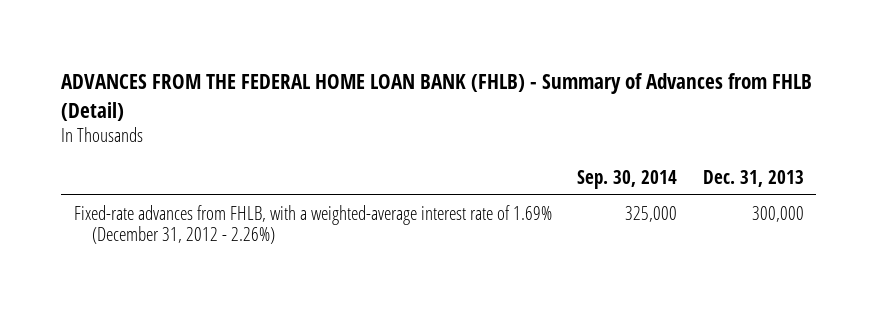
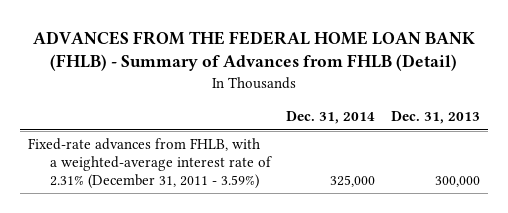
[577,170,678,190] Sep. 30, 2014 -> none
none -> [286,111,376,125] Dec. 31, 2014
[73,204,552,245] Fixed-rate advances from FHLB, with a weighted-average interest rate of 1.69% (December 31, 2012 - 2.26%) -> [27,138,272,189] Fixed-rate advances from FHLB, with a weighted-average interest rate of 2.31% (December 31, 2011 - 3.59%)

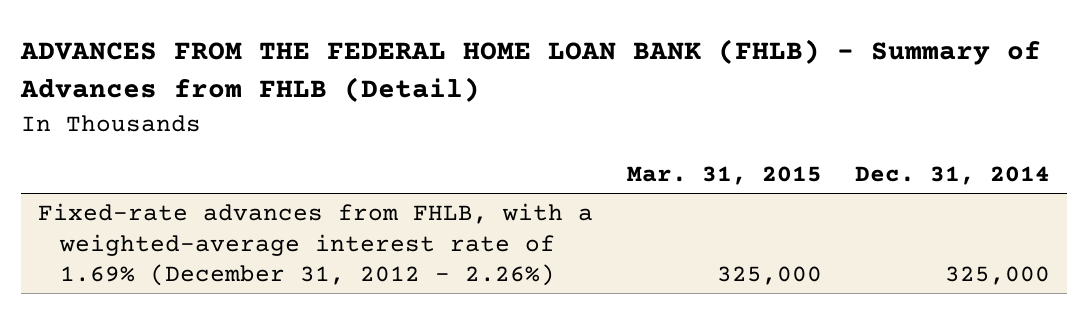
[390,111,480,125] Dec. 31, 2013 -> none
none -> [626,166,822,186] Mar. 31, 2015
[27,138,272,189] Fixed-rate advances from FHLB, with a weighted-average interest rate of 2.31% (December 31, 2011 - 3.59%) -> [38,203,594,286] Fixed-rate advances from FHLB, with a weighted-average interest rate of 1.69% (December 31, 2012 - 2.26%)

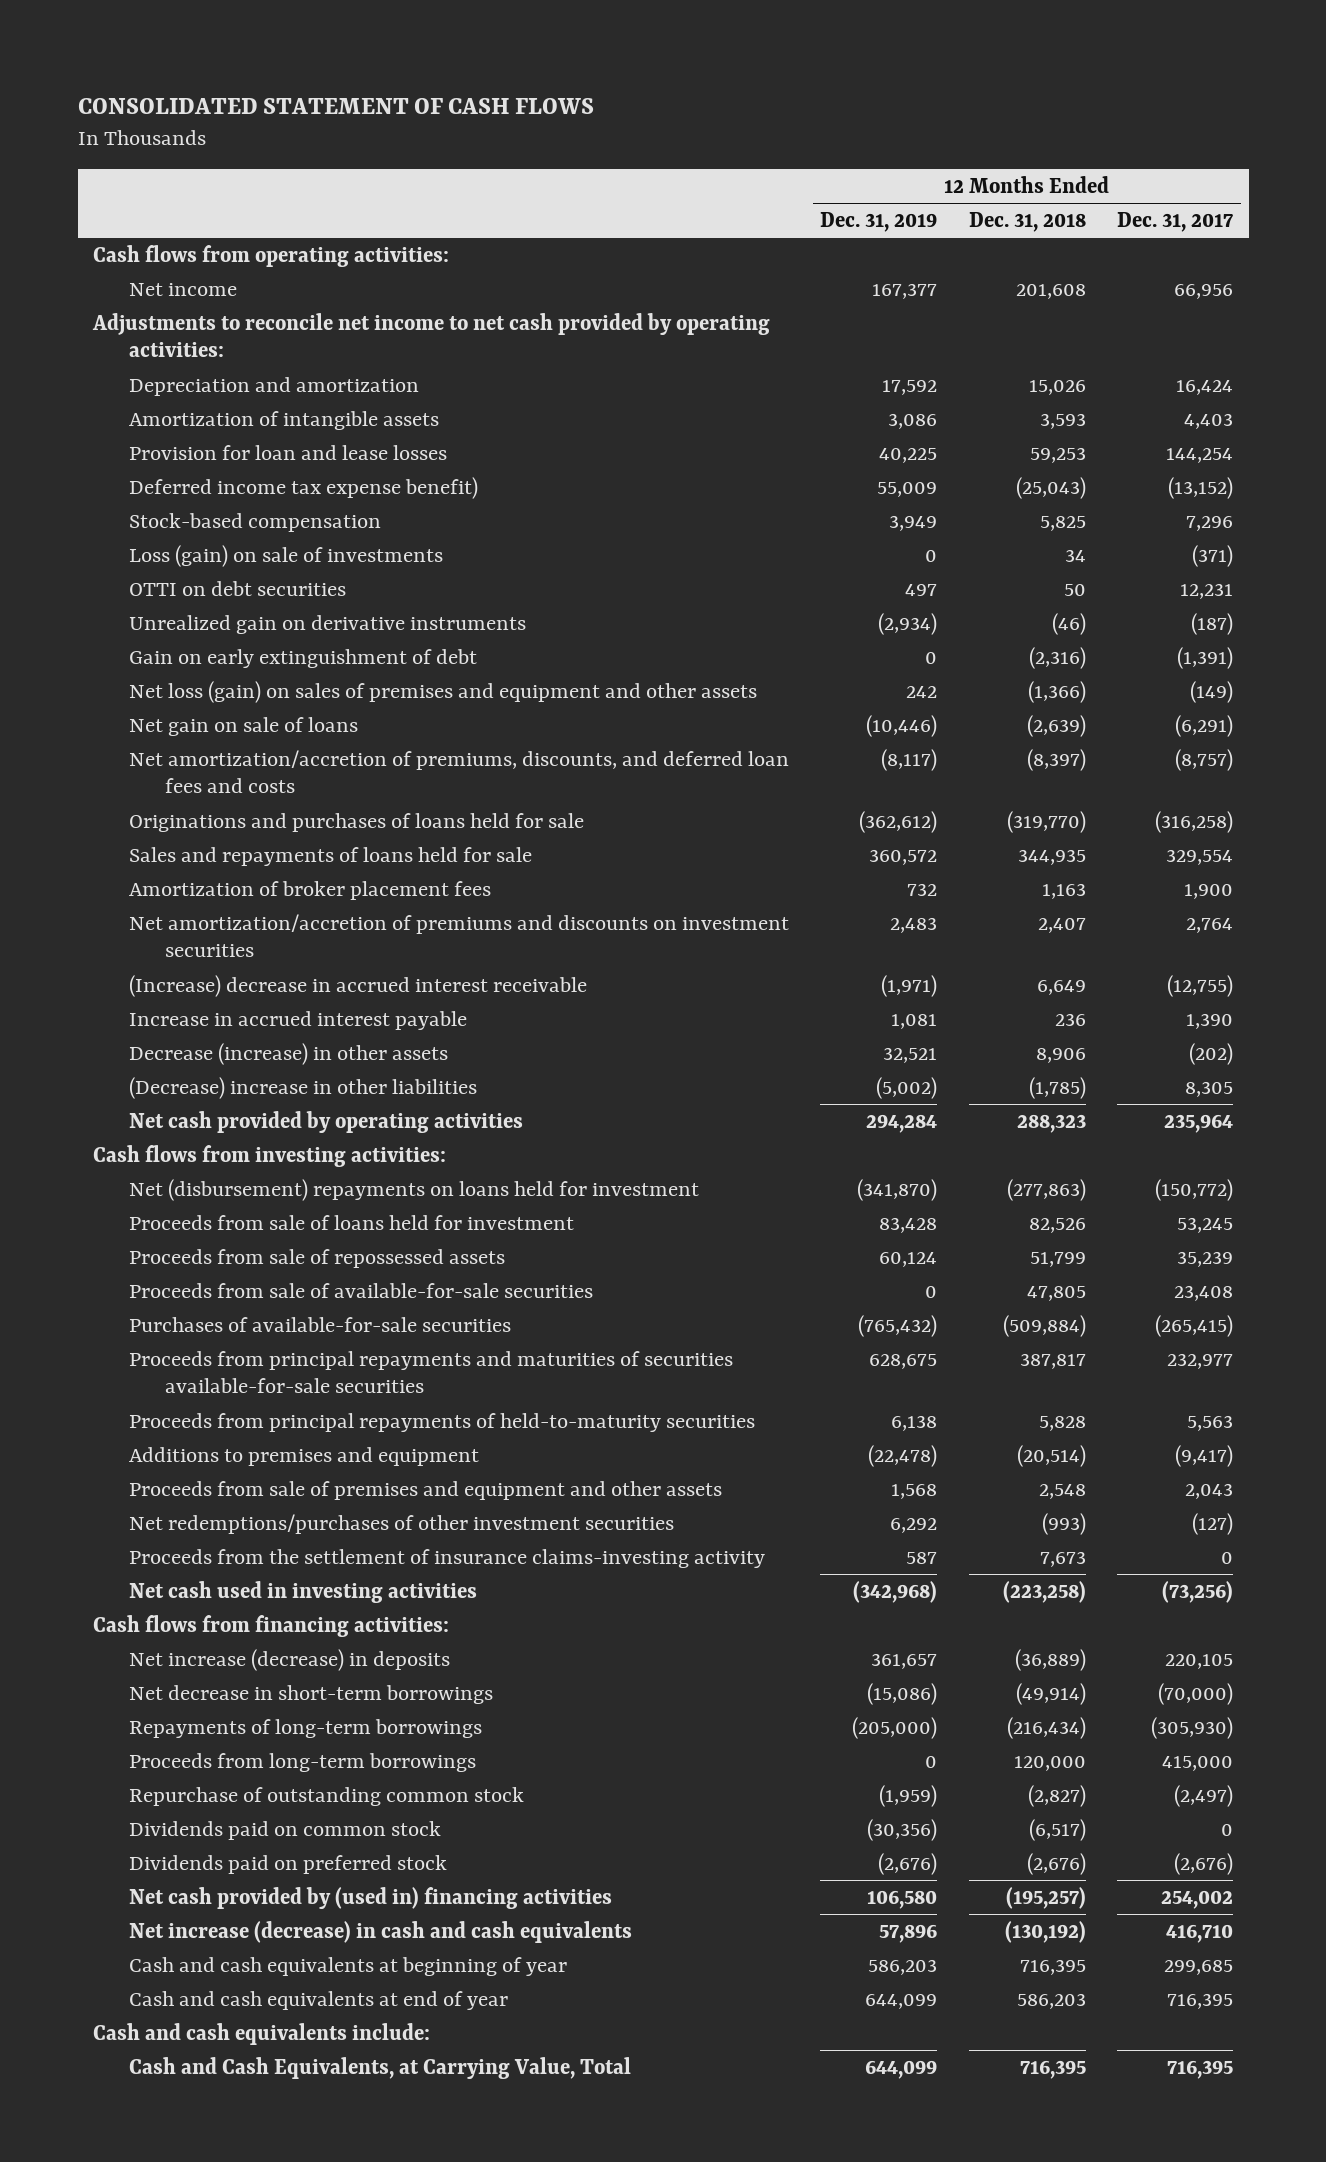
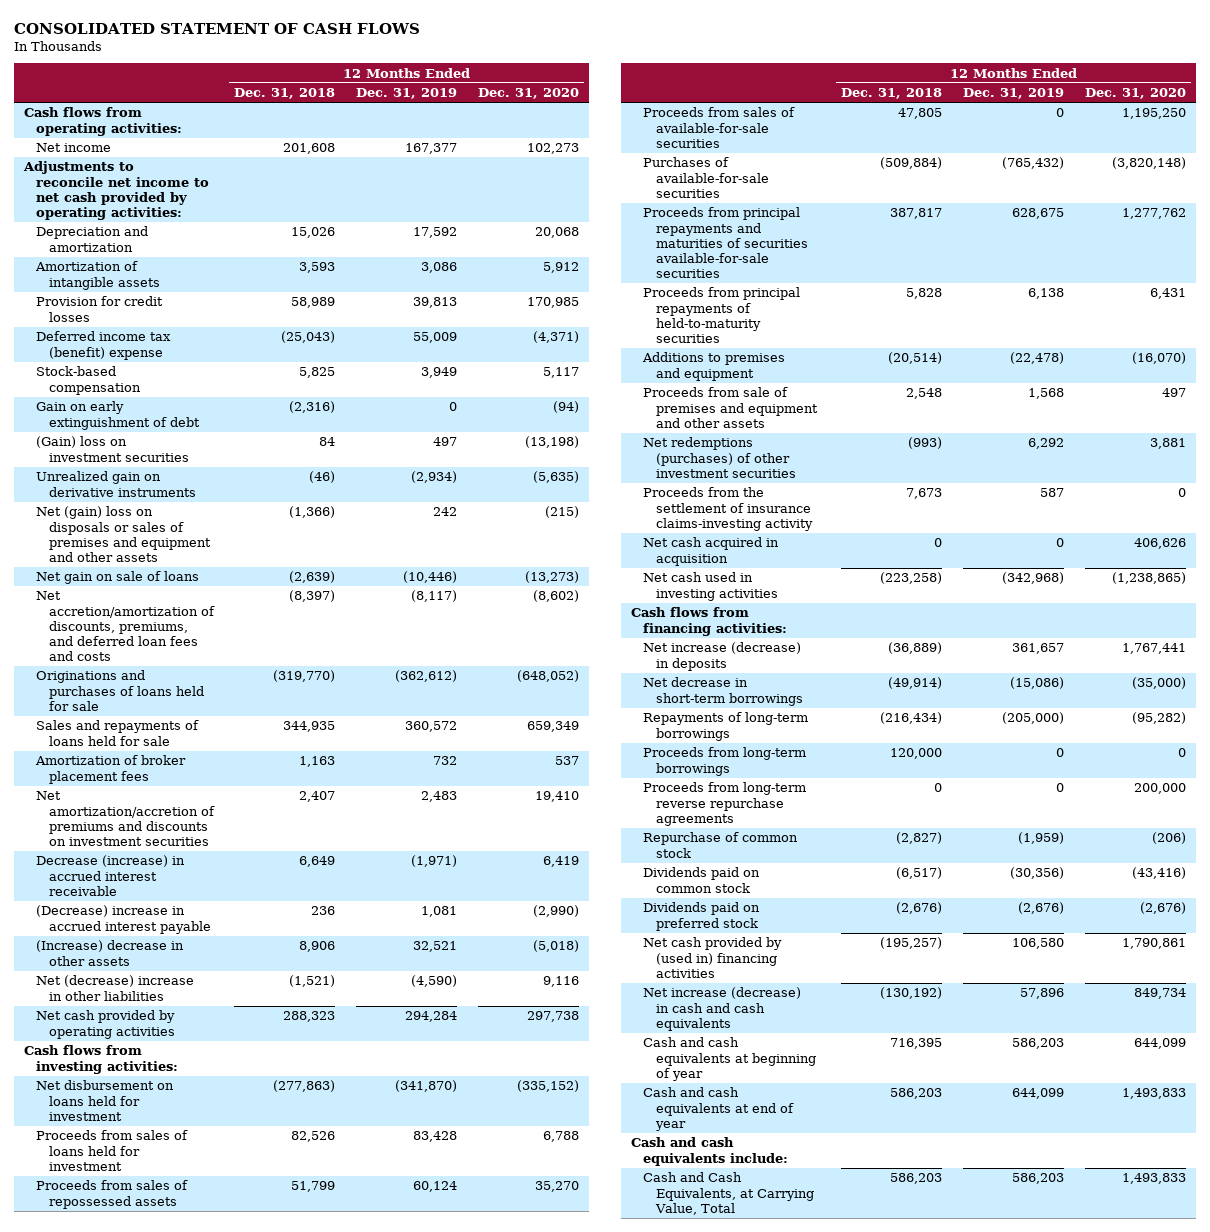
[1116,211,1233,232] Dec. 31, 2017 -> none
none -> [477,88,579,100] Dec. 31, 2020
[129,444,448,460] Provision for loan and lease losses -> none
none -> [36,296,164,322] Provision for credit losses
[129,476,479,499] Deferred income tax expense benefit) -> [36,331,172,360] Deferred income tax (benefit) expense
[129,544,444,567] Loss (gain) on sale of investments -> none
[129,580,347,596] OTTI on debt securities -> none
none -> [36,436,189,462] (Gain) loss on investment securities
[129,614,527,634] Unrealized gain on derivative instruments -> [36,471,196,497] Unrealized gain on derivative instruments
[129,680,758,703] Net loss (gain) on sales of premises and equipment and other assets -> [36,506,211,562] Net (gain) loss on disposals or sales of premises and equipment and other assets
[129,749,790,794] Net amortization/accretion of premiums, discounts, and deferred loan fees and costs -> [36,591,215,662] Net accretion/amortization of discounts, premiums, and deferred loan fees and costs
[129,974,588,997] (Increase) decrease in accrued interest receivable -> [36,855,186,896] Decrease (increase) in accrued interest receivable
[129,1010,468,1030] Increase in accrued interest payable -> [36,905,211,934] (Decrease) increase in accrued interest payable
[129,1042,449,1065] Decrease (increase) in other assets -> [36,940,185,966] (Increase) decrease in other assets
[129,1076,478,1099] (Decrease) increase in other liabilities -> [36,975,195,1001] Net (decrease) increase in other liabilities
[876,1076,938,1099] (5,002) -> [411,975,458,988] (4,590)
[1028,1076,1086,1099] (1,785) -> [289,975,336,988] (1,521)
[129,1178,700,1201] Net (disbursement) repayments on loans held for investment -> [36,1080,175,1121] Net disbursement on loans held for investment
[129,1214,575,1230] Proceeds from sale of loans held for investment -> [36,1130,189,1171] Proceeds from sales of loans held for investment
[129,1248,506,1268] Proceeds from sale of repossessed assets -> [36,1180,189,1209] Proceeds from sales of repossessed assets
[129,1282,594,1298] Proceeds from sale of available-for-sale securities -> [643,107,796,148] Proceeds from sales of available-for-sale securities
[129,1513,675,1534] Net redemptions/purchases of other investment securities -> [643,437,796,478] Net redemptions (purchases) of other investment securities
none -> [643,537,780,566] Net cash acquired in acquisition
none -> [643,782,807,826] Proceeds from long-term reverse repurchase agreements
[129,1786,525,1806] Repurchase of outstanding common stock -> [643,832,799,858] Repurchase of common stock
[865,2059,938,2079] 644,099 -> [1012,1173,1065,1185] 586,203
[1019,2059,1086,2079] 716,395 -> [890,1173,943,1185] 586,203

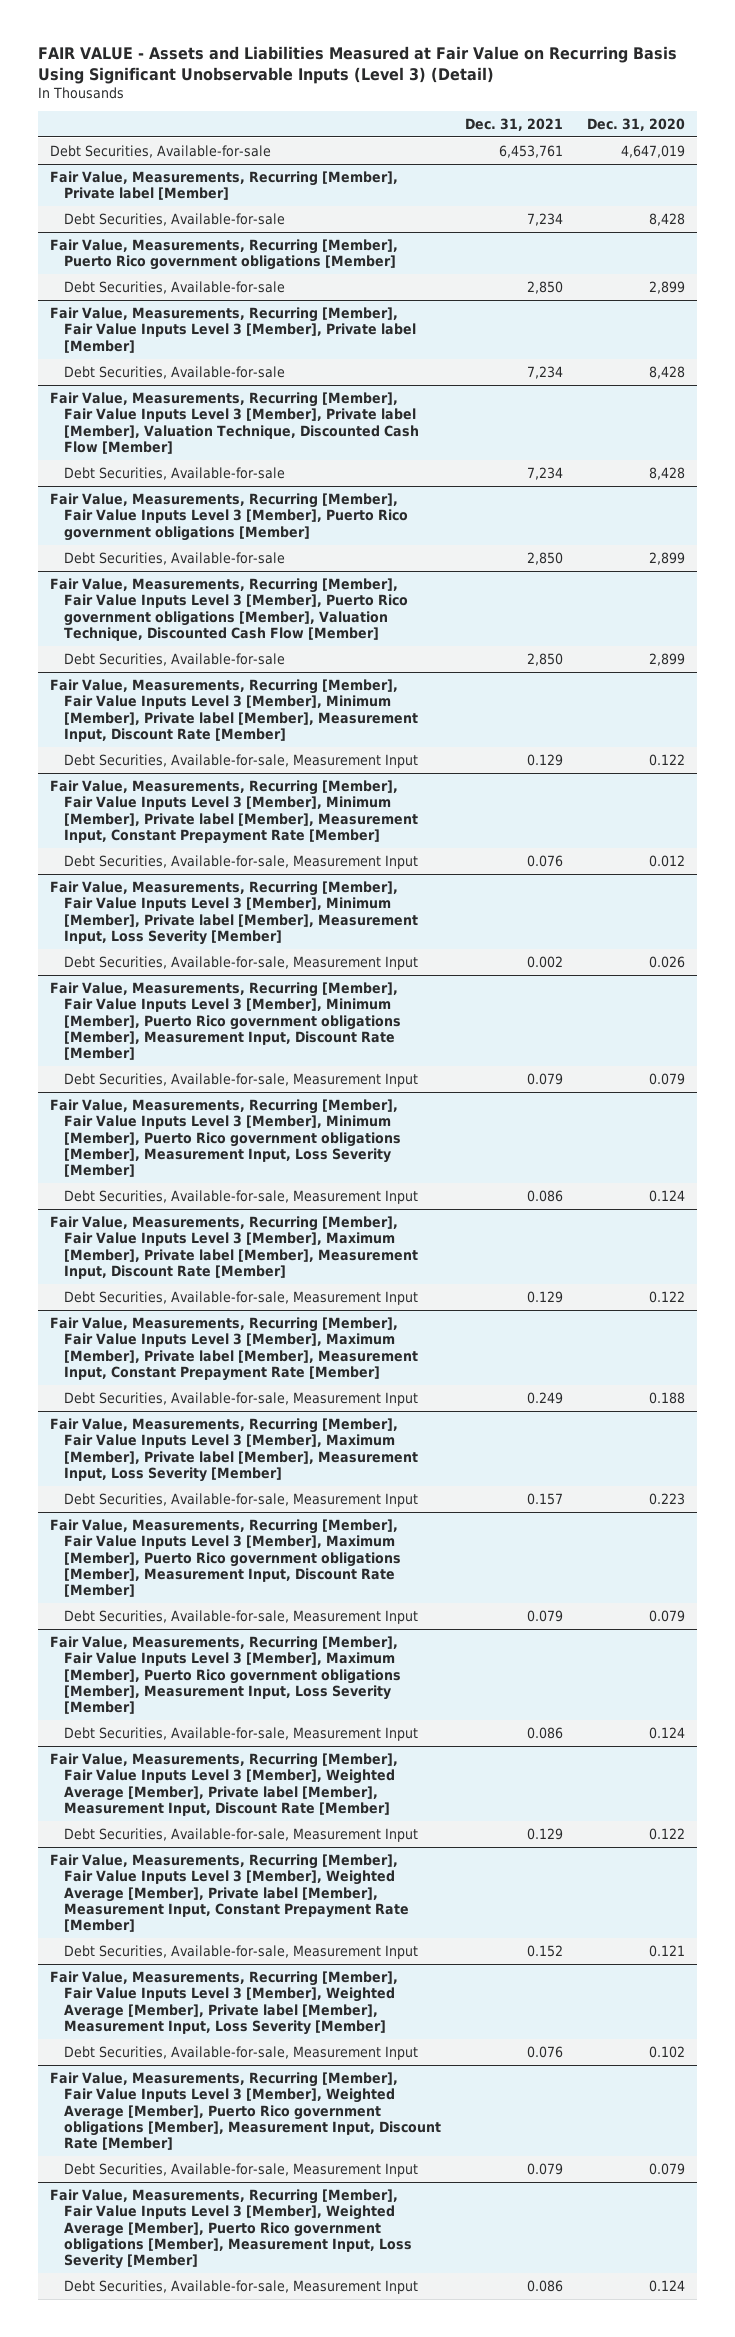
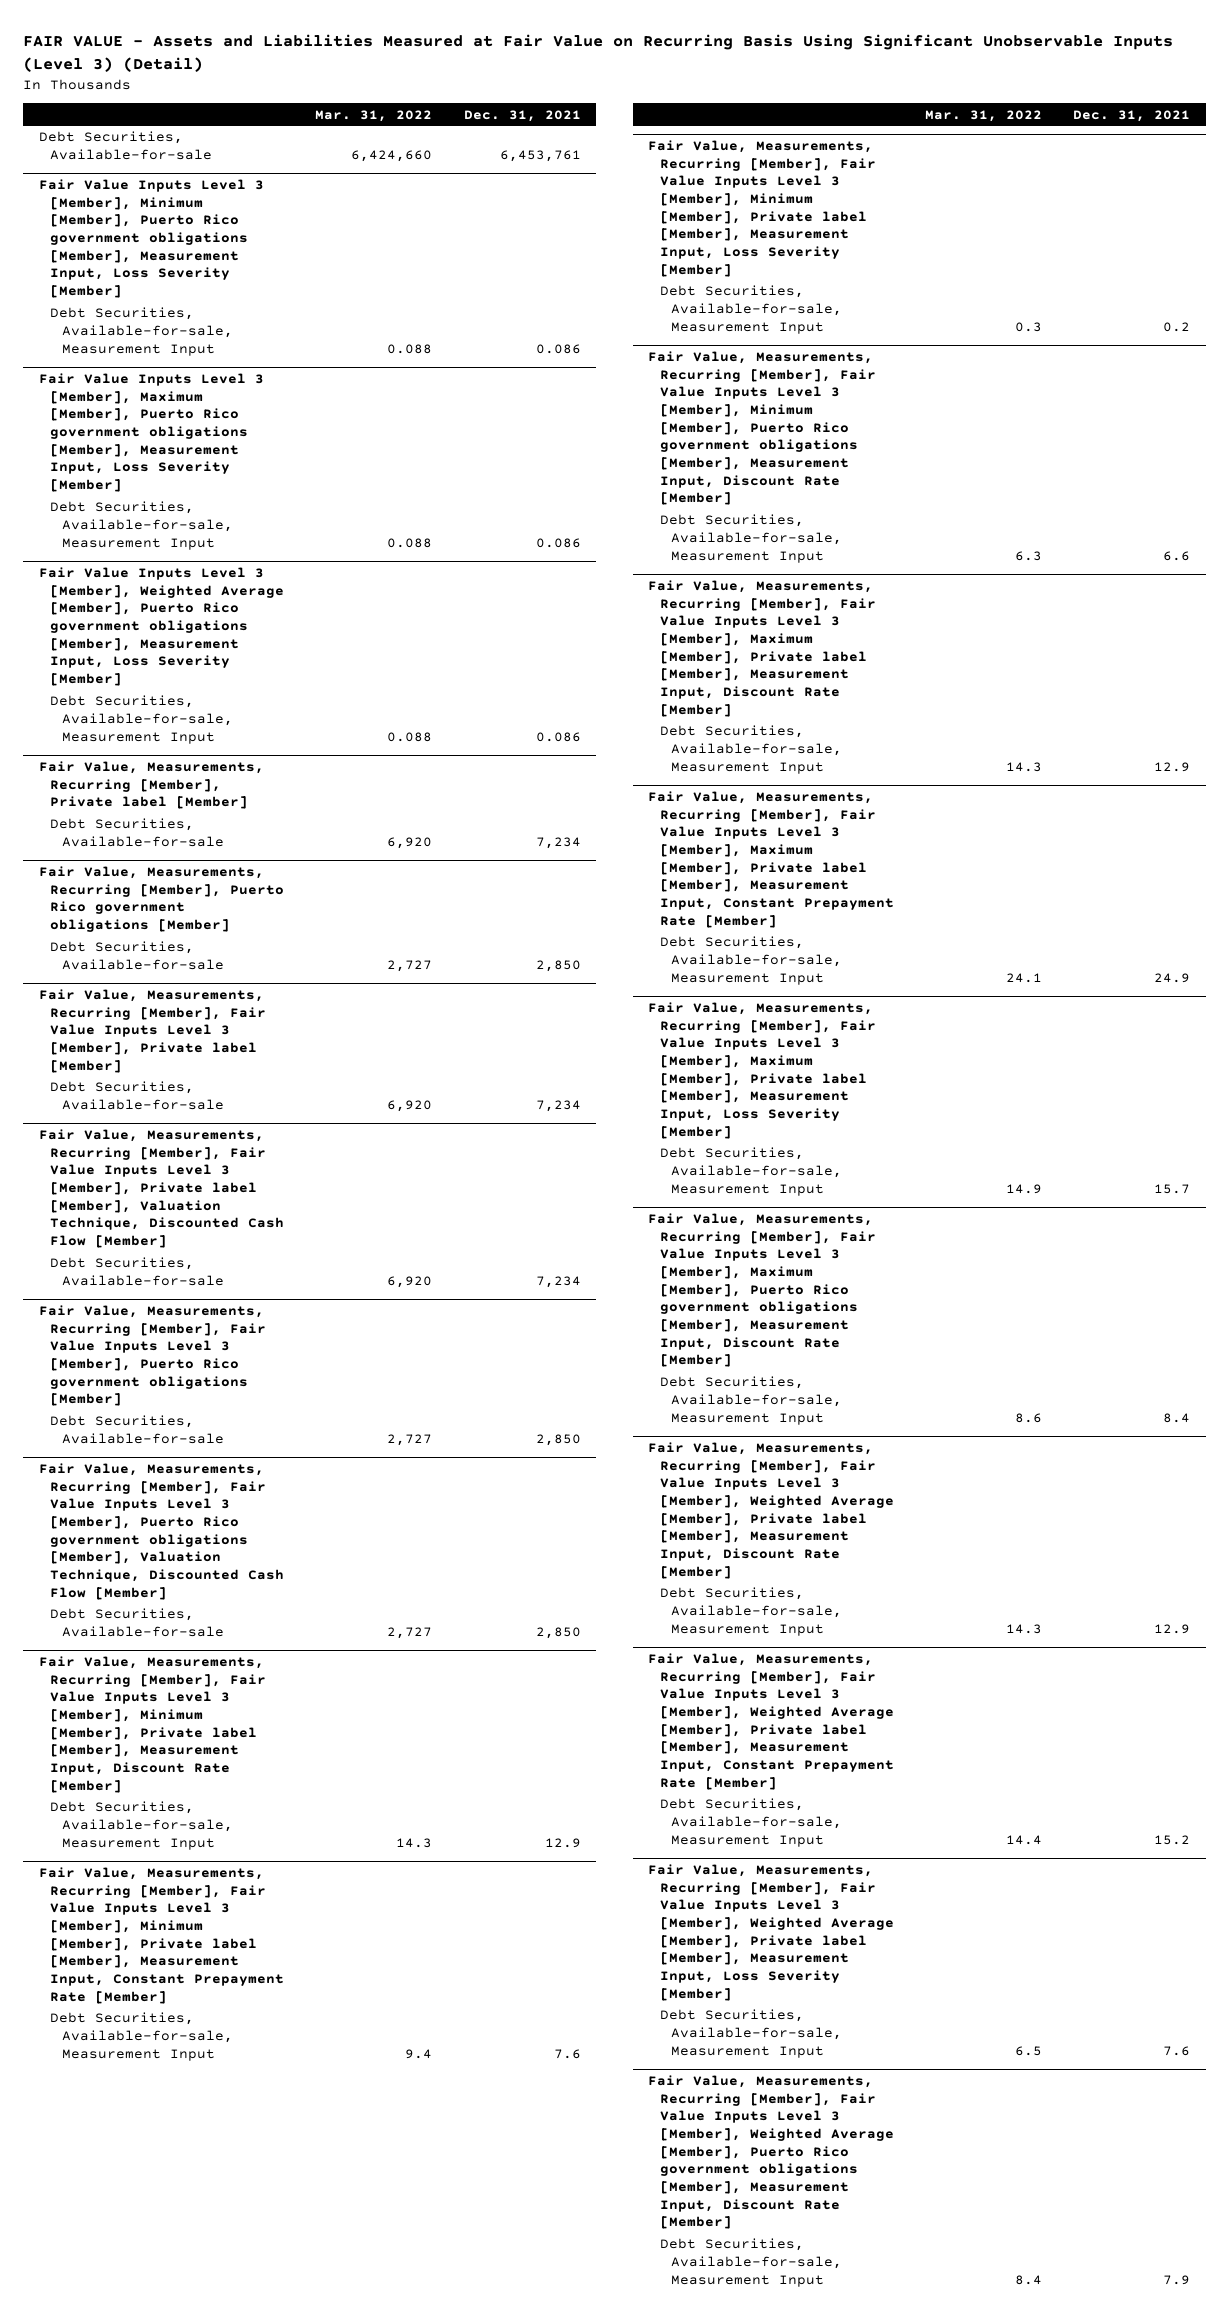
[587,117,686,131] Dec. 31, 2020 -> none
none -> [315,109,433,122] Mar. 31, 2022
none -> [38,179,264,299] Fair Value Inputs Level 3 [Member], Minimum [Member], Puerto Rico government obligations [Member], Measurement Input, Loss Severity [Member]
none -> [50,307,233,356] Debt Securities, Available-for-sale, Measurement Input
none -> [38,373,264,493] Fair Value Inputs Level 3 [Member], Maximum [Member], Puerto Rico government obligations [Member], Measurement Input, Loss Severity [Member]
none -> [50,501,233,550] Debt Securities, Available-for-sale, Measurement Input
none -> [38,567,285,687] Fair Value Inputs Level 3 [Member], Weighted Average [Member], Puerto Rico government obligations [Member], Measurement Input, Loss Severity [Member]
none -> [50,695,233,744] Debt Securities, Available-for-sale, Measurement Input
[526,753,563,766] 0.129 -> [544,1837,581,1848] 12.9
[526,854,563,867] 0.076 -> [553,2048,581,2059] 7.6
[526,955,563,968] 0.002 -> [1163,321,1191,332] 0.2
[50,1098,401,1178] Fair Value, Measurements, Recurring [Member], Fair Value Inputs Level 3 [Member], Minimum [Member], Puerto Rico government obligations [Member], Measurement Input, Loss Severity [Member] -> none
[63,1189,418,1204] Debt Securities, Available-for-sale, Measurement Input -> none
[526,1072,563,1085] 0.079 -> [1163,550,1191,561] 6.6
[526,1290,563,1303] 0.129 -> [1154,761,1191,772] 12.9
[526,1391,563,1404] 0.249 -> [1154,972,1191,983] 24.9
[526,1492,563,1505] 0.157 -> [1154,1183,1191,1194] 15.7
[50,1635,401,1715] Fair Value, Measurements, Recurring [Member], Fair Value Inputs Level 3 [Member], Maximum [Member], Puerto Rico government obligations [Member], Measurement Input, Loss Severity [Member] -> none
[63,1726,418,1741] Debt Securities, Available-for-sale, Measurement Input -> none
[526,1609,563,1622] 0.079 -> [1163,1412,1191,1423] 8.4
[526,1827,563,1840] 0.129 -> [1154,1623,1191,1634] 12.9
[526,1944,563,1957] 0.152 -> [1154,1834,1191,1845] 15.2
[526,2045,563,2058] 0.076 -> [1163,2045,1191,2056] 7.6
[50,2188,412,2270] Fair Value, Measurements, Recurring [Member], Fair Value Inputs Level 3 [Member], Weighted Average [Member], Puerto Rico government obligations [Member], Measurement Input, Loss Severity [Member] -> none
[63,2279,418,2294] Debt Securities, Available-for-sale, Measurement Input -> none
[526,2162,563,2175] 0.079 -> [1163,2274,1191,2285] 7.9

